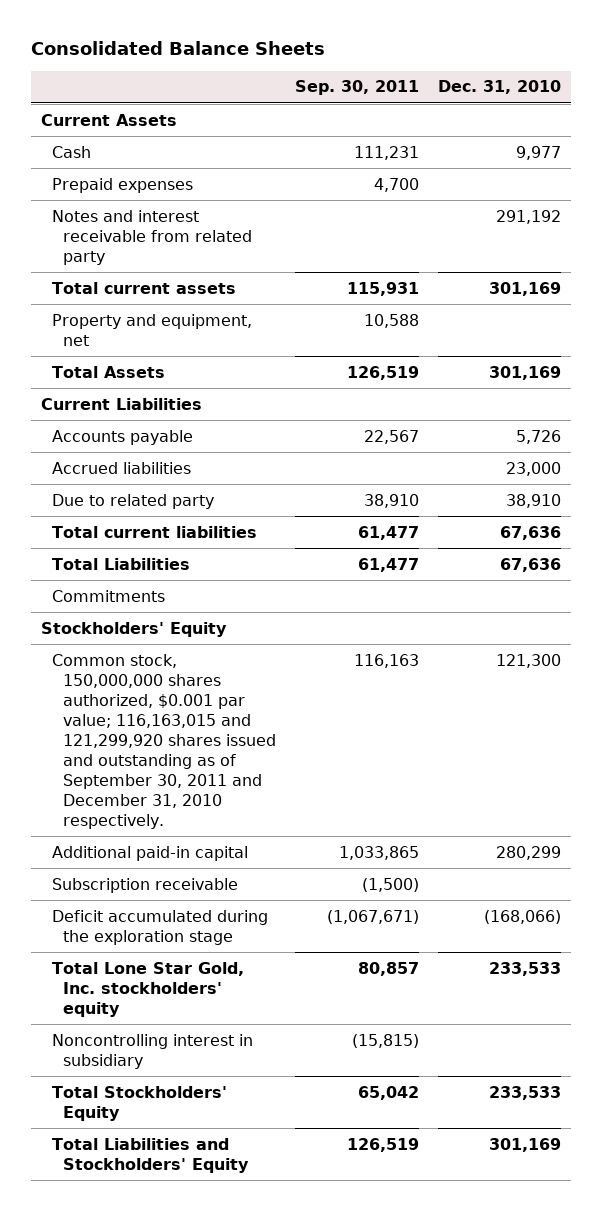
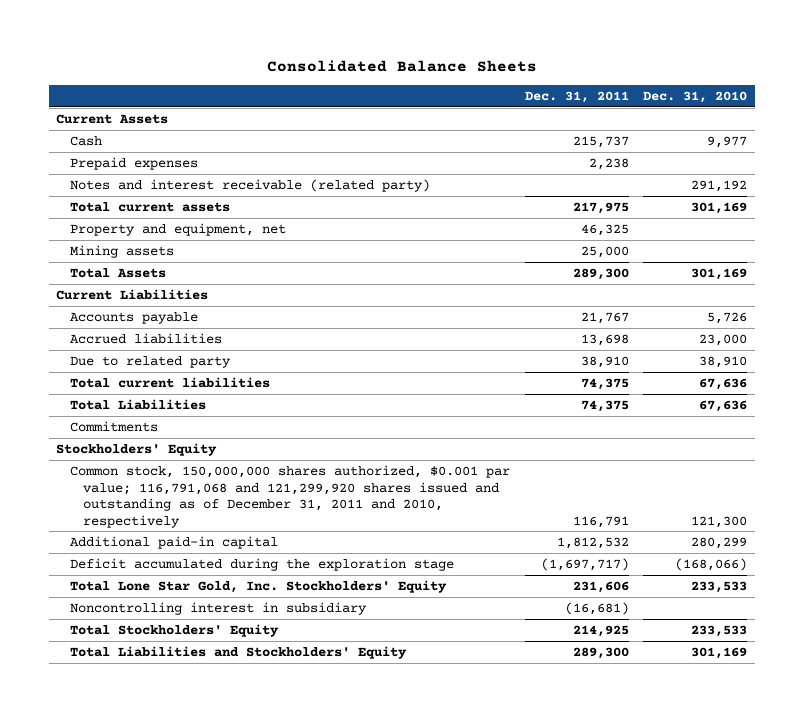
[295,80,420,96] Sep. 30, 2011 -> none
none -> [524,91,629,104] Dec. 31, 2011
[52,209,253,265] Notes and interest receivable from related party -> [69,178,430,192] Notes and interest receivable (related party)
none -> [69,244,174,258] Mining assets
[52,653,277,829] Common stock, 150,000,000 shares authorized, $0.001 par value; 116,163,015 and 121,299,920 shares issued and outstanding as of September 30, 2011 and December 31, 2010 respectively. -> [69,464,510,528] Common stock, 150,000,000 shares authorized, $0.001 par value; 116,791,068 and 121,299,920 shares issued and outstanding as of December 31, 2011 and 2010, respectively
[52,877,239,893] Subscription receivable -> none
[52,961,245,1017] Total Lone Star Gold, Inc. stockholders' equity -> [69,579,447,593] Total Lone Star Gold, Inc. Stockholders' Equity

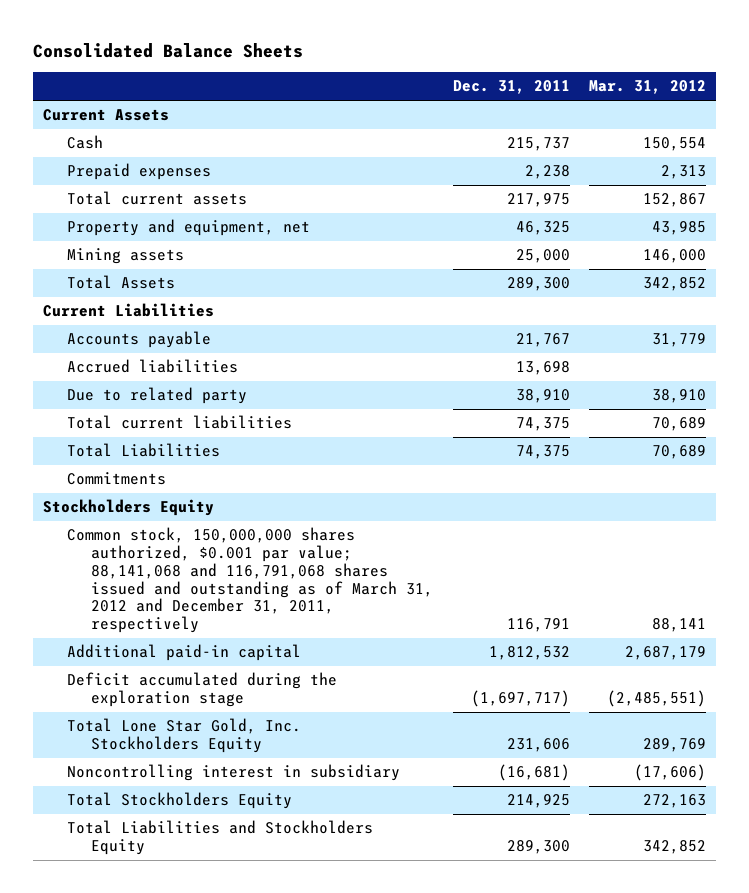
[643,91,748,104] Dec. 31, 2010 -> none
none -> [589,80,707,95] Mar. 31, 2012
[69,178,430,192] Notes and interest receivable (related party) -> none
[56,442,218,456] Stockholders' Equity -> [42,499,214,517] Stockholders Equity
[69,464,510,528] Common stock, 150,000,000 shares authorized, $0.001 par value; 116,791,068 and 121,299,920 shares issued and outstanding as of December 31, 2011 and 2010, respectively -> [66,527,433,634] Common stock, 150,000,000 shares authorized, $0.001 par value; 88,141,068 and 116,791,068 shares issued and outstanding as of March 31, 2012 and December 31, 2011, respectively
[69,579,447,593] Total Lone Star Gold, Inc. Stockholders' Equity -> [66,718,301,754] Total Lone Star Gold, Inc. Stockholders Equity
[69,623,279,637] Total Stockholders' Equity -> [66,792,292,810] Total Stockholders Equity
[69,645,407,659] Total Liabilities and Stockholders' Equity -> [66,820,373,856] Total Liabilities and Stockholders Equity

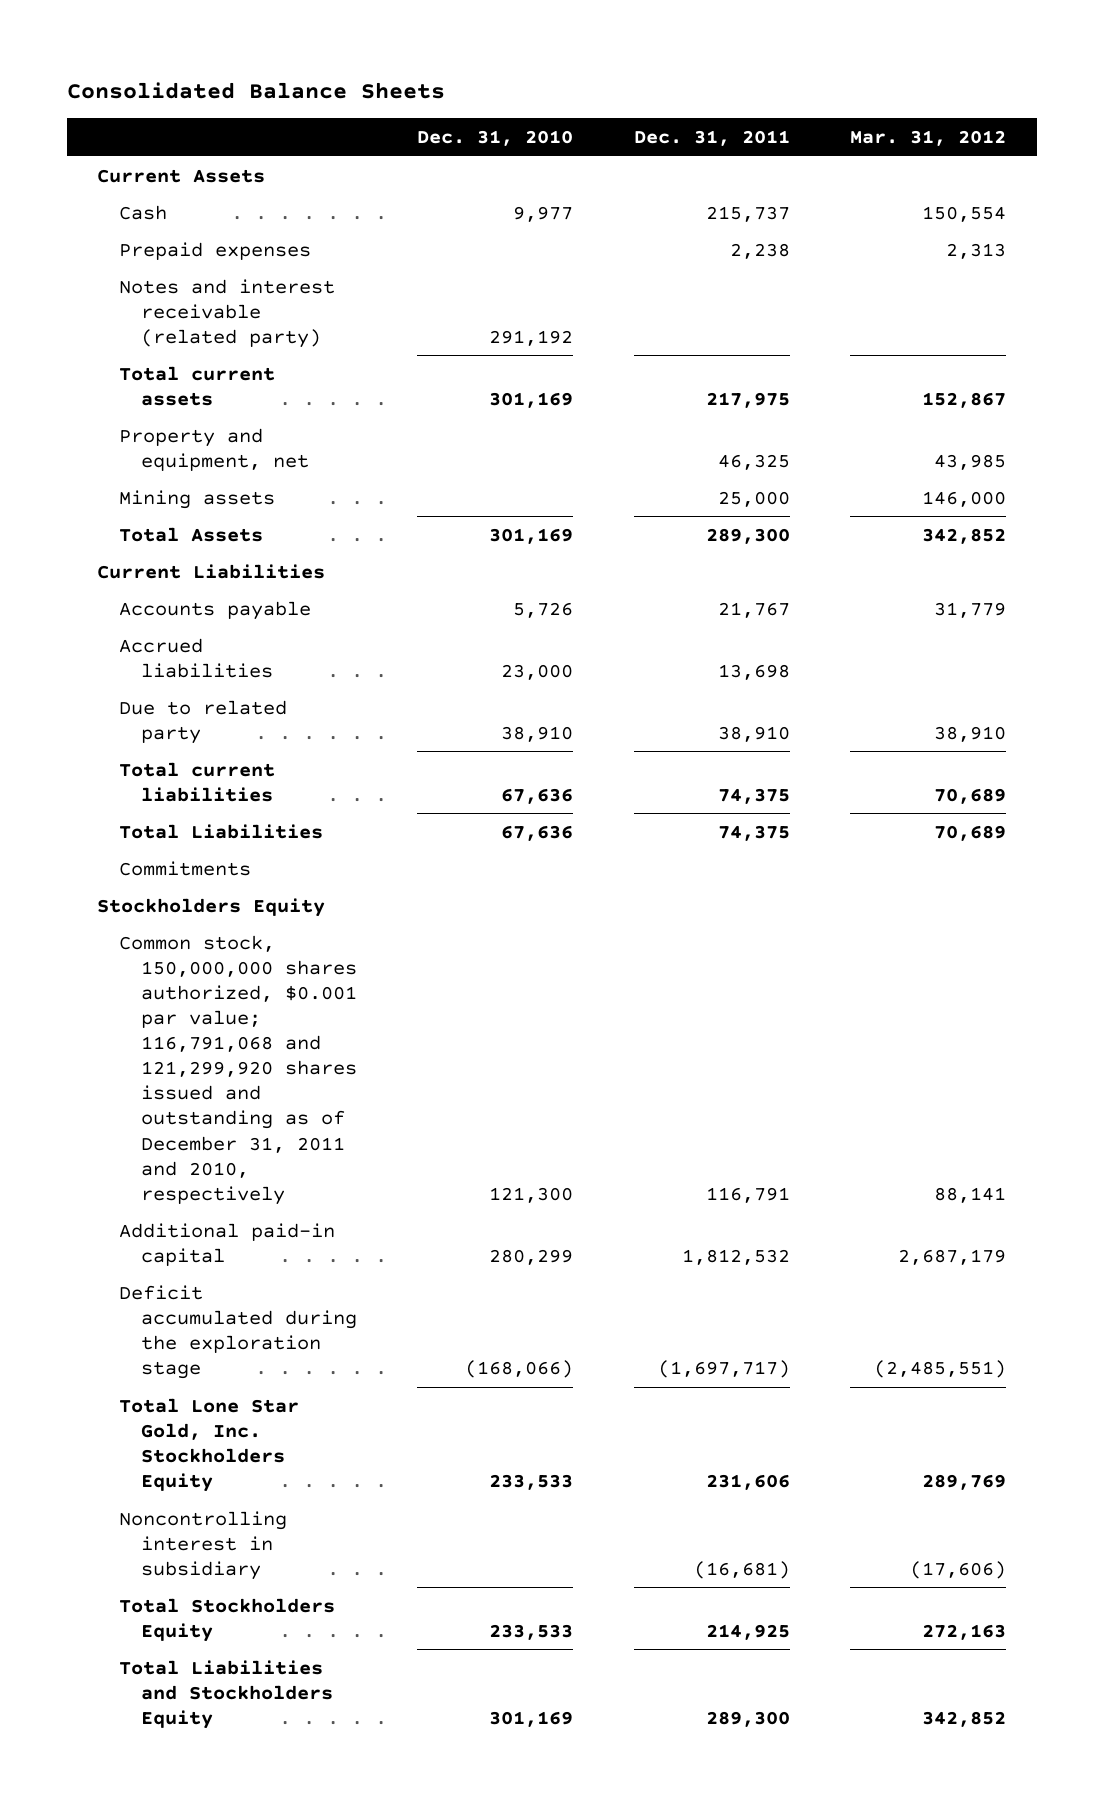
none -> [417,129,574,146] Dec. 31, 2010
none -> [118,278,335,348] Notes and interest receivable (related party)
[66,527,433,634] Common stock, 150,000,000 shares authorized, $0.001 par value; 88,141,068 and 116,791,068 shares issued and outstanding as of March 31, 2012 and December 31, 2011, respectively -> [118,934,357,1205] Common stock, 150,000,000 shares authorized, $0.001 par value; 116,791,068 and 121,299,920 shares issued and outstanding as of December 31, 2011 and 2010, respectively

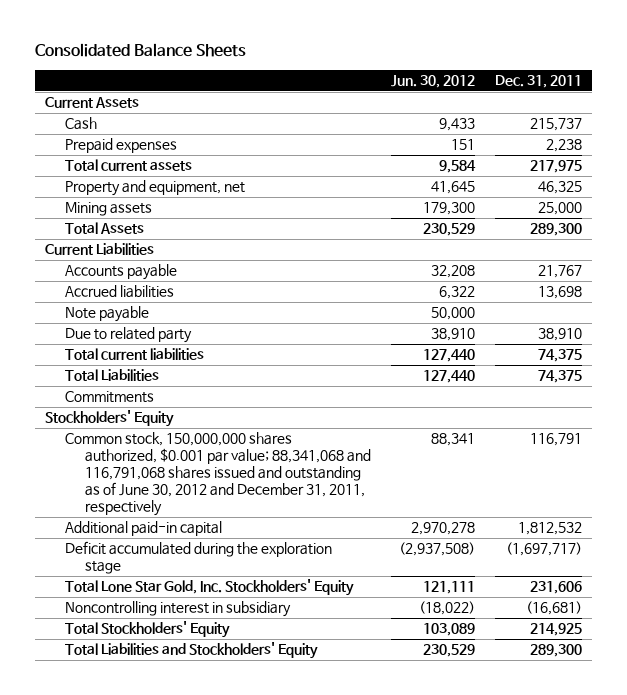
[417,129,574,146] Dec. 31, 2010 -> none
[850,129,1007,146] Mar. 31, 2012 -> none
none -> [391,75,476,89] Jun. 30, 2012
[118,278,335,348] Notes and interest receivable (related party) -> none
none -> [64,306,149,323] Note payable
[96,897,325,917] Stockholders Equity -> [44,410,174,428] Stockholders' Equity
[118,934,357,1205] Common stock, 150,000,000 shares authorized, $0.001 par value; 116,791,068 and 121,299,920 shares issued and outstanding as of December 31, 2011 and 2010, respectively -> [64,432,371,517] Common stock, 150,000,000 shares authorized, $0.001 par value; 88,341,068 and 116,791,068 shares issued and outstanding as of June 30, 2012 and December 31, 2011, respectively
[118,1397,299,1492] Total Lone Star Gold, Inc. Stockholders Equity -> [64,579,354,597] Total Lone Star Gold, Inc. Stockholders' Equity
[118,1597,335,1642] Total Stockholders Equity -> [64,621,230,639] Total Stockholders' Equity
[118,1659,333,1729] Total Liabilities and Stockholders Equity -> [64,642,318,660] Total Liabilities and Stockholders' Equity

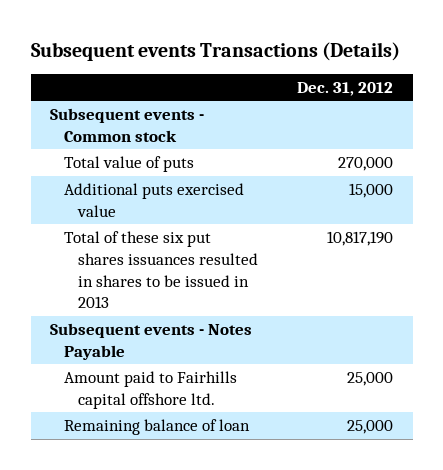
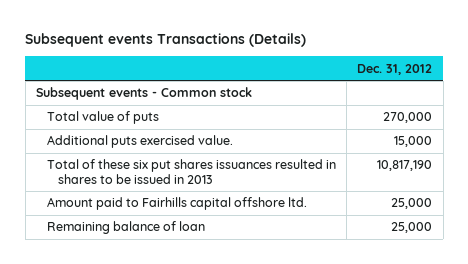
[64,183,245,217] Additional puts exercised value -> [46,135,233,149] Additional puts exercised value.
[50,323,253,360] Subsequent events - Notes Payable -> none

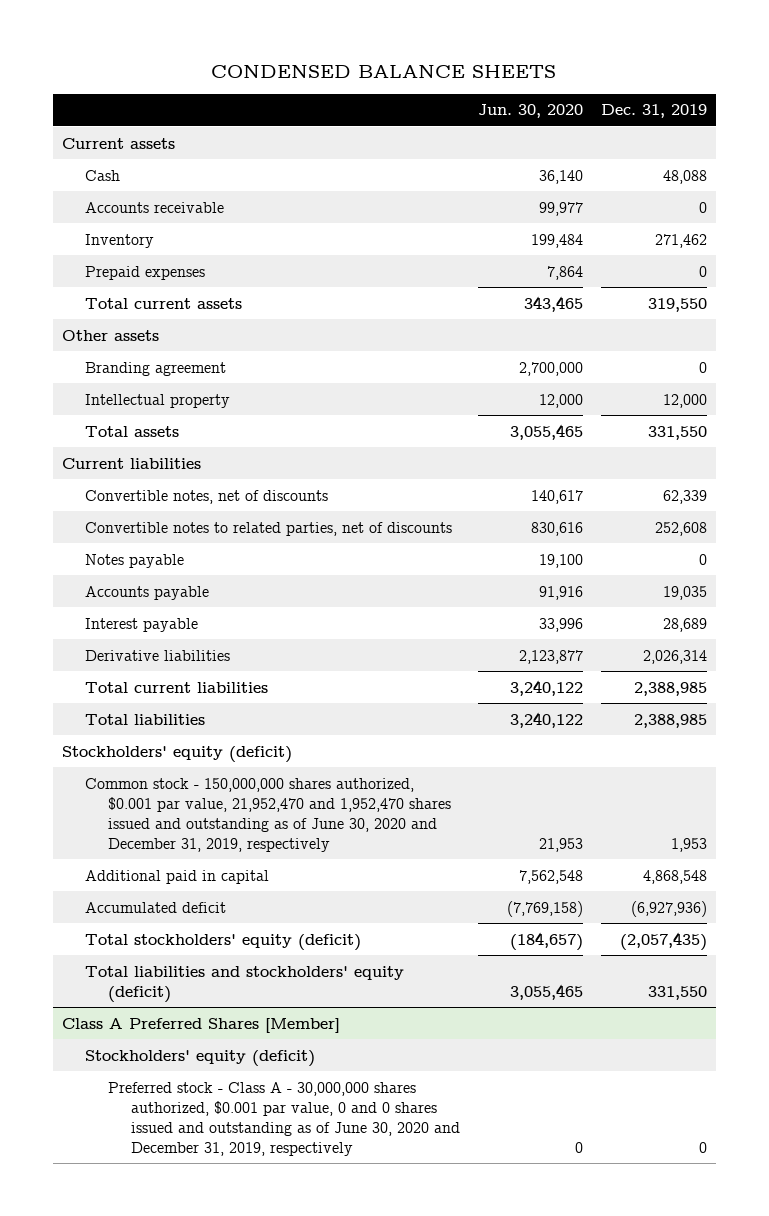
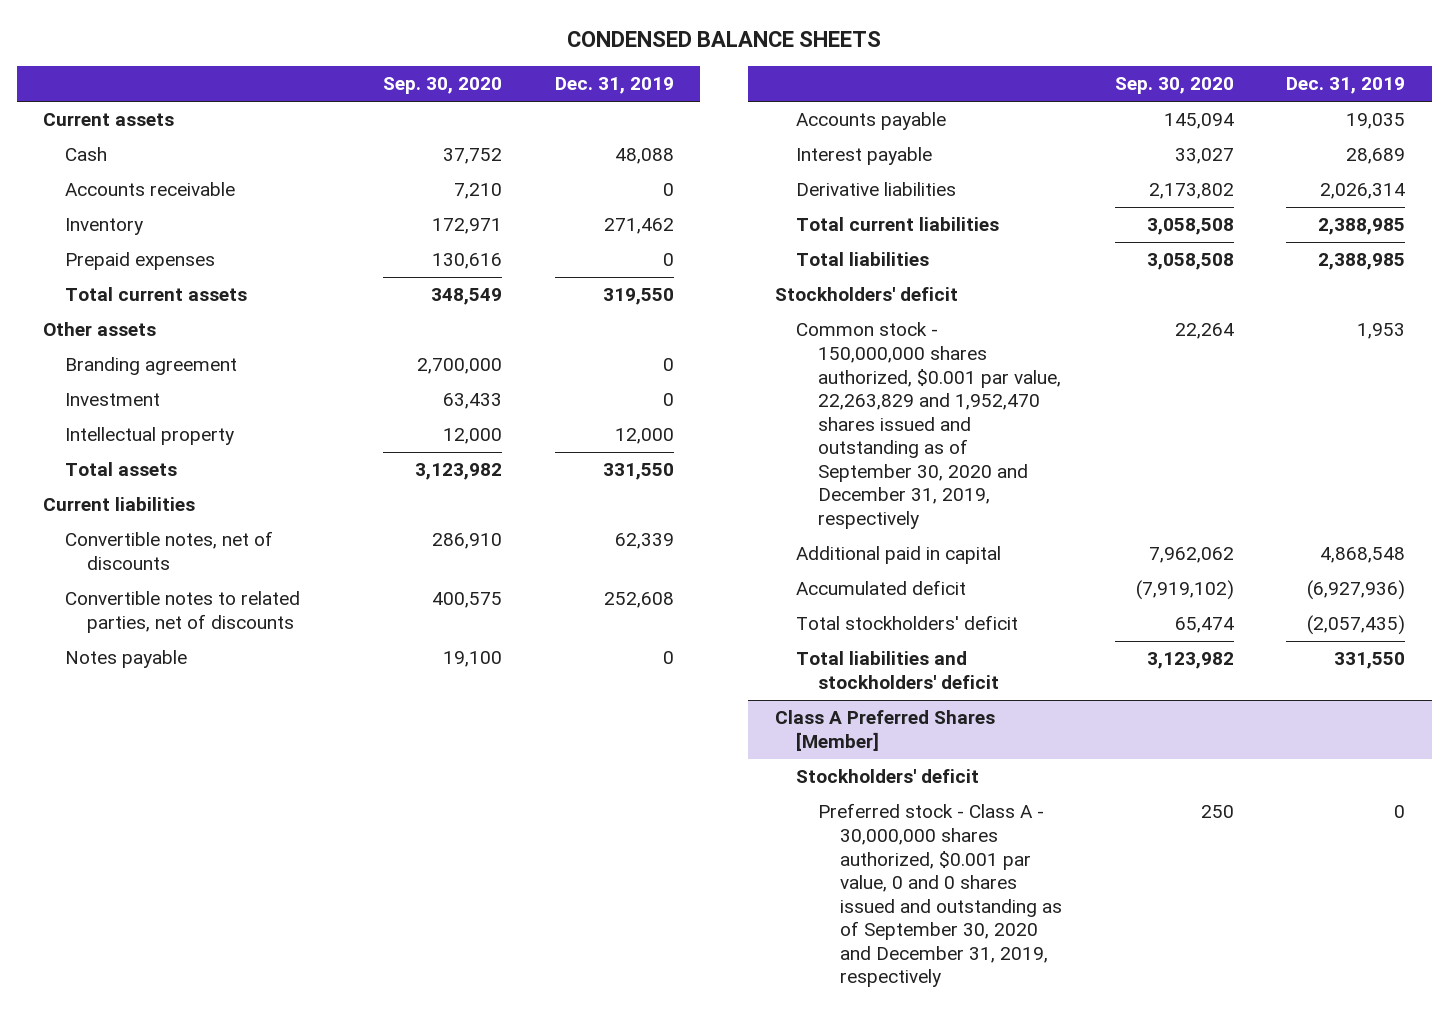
[478,104,584,119] Jun. 30, 2020 -> none
none -> [383,77,503,95] Sep. 30, 2020
none -> [64,393,160,407] Investment
[61,745,292,763] Stockholders' equity (deficit) -> [774,287,958,302] Stockholders' deficit
[84,777,452,852] Common stock - 150,000,000 shares authorized, $0.001 par value, 21,952,470 and 1,952,470 shares issued and outstanding as of June 30, 2020 and December 31, 2019, respectively -> [796,322,1062,529] Common stock - 150,000,000 shares authorized, $0.001 par value, 22,263,829 and 1,952,470 shares issued and outstanding as of September 30, 2020 and December 31, 2019, respectively
[84,933,361,951] Total stockholders' equity (deficit) -> [796,615,1019,631] Total stockholders' deficit
[84,965,404,1003] Total liabilities and stockholders' equity (deficit) -> [796,651,1000,690] Total liabilities and stockholders' deficit
[84,1049,315,1067] Stockholders' equity (deficit) -> [796,769,980,784] Stockholders' deficit
[108,1081,461,1156] Preferred stock - Class A - 30,000,000 shares authorized, $0.001 par value, 0 and 0 shares issued and outstanding as of June 30, 2020 and December 31, 2019, respectively -> [818,803,1062,988] Preferred stock - Class A - 30,000,000 shares authorized, $0.001 par value, 0 and 0 shares issued and outstanding as of September 30, 2020 and December 31, 2019, respectively

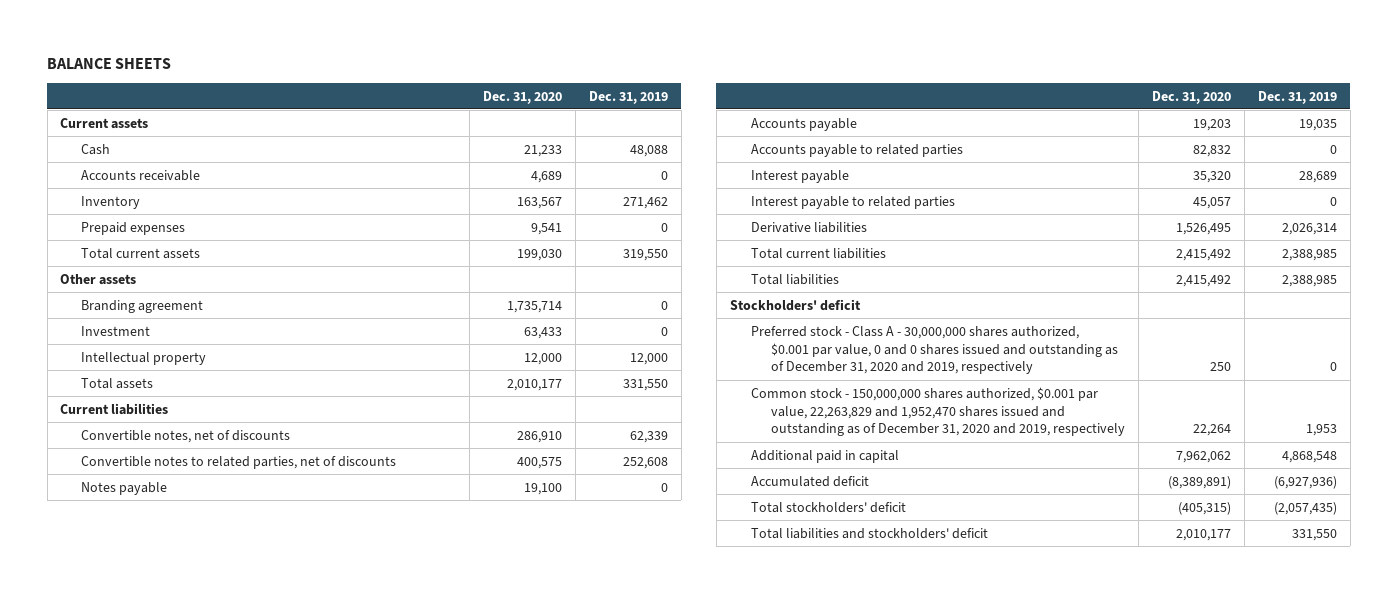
[567,30,882,47] CONDENSED BALANCE SHEETS -> [47,57,172,69] BALANCE SHEETS
[383,77,503,95] Sep. 30, 2020 -> none
none -> [482,90,562,104] Dec. 31, 2020
none -> [750,143,963,157] Accounts payable to related parties
none -> [750,195,955,209] Interest payable to related parties
none -> [750,325,1119,375] Preferred stock - Class A - 30,000,000 shares authorized, $0.001 par value, 0 and 0 shares issued and outstanding as of December 31, 2020 and 2019, respectively
[796,322,1062,529] Common stock - 150,000,000 shares authorized, $0.001 par value, 22,263,829 and 1,952,470 shares issued and outstanding as of September 30, 2020 and December 31, 2019, respectively -> [750,386,1126,437] Common stock - 150,000,000 shares authorized, $0.001 par value, 22,263,829 and 1,952,470 shares issued and outstanding as of December 31, 2020 and 2019, respectively
[774,710,995,752] Class A Preferred Shares [Member] -> none
[796,769,980,784] Stockholders' deficit -> none
[818,803,1062,988] Preferred stock - Class A - 30,000,000 shares authorized, $0.001 par value, 0 and 0 shares issued and outstanding as of September 30, 2020 and December 31, 2019, respectively -> none

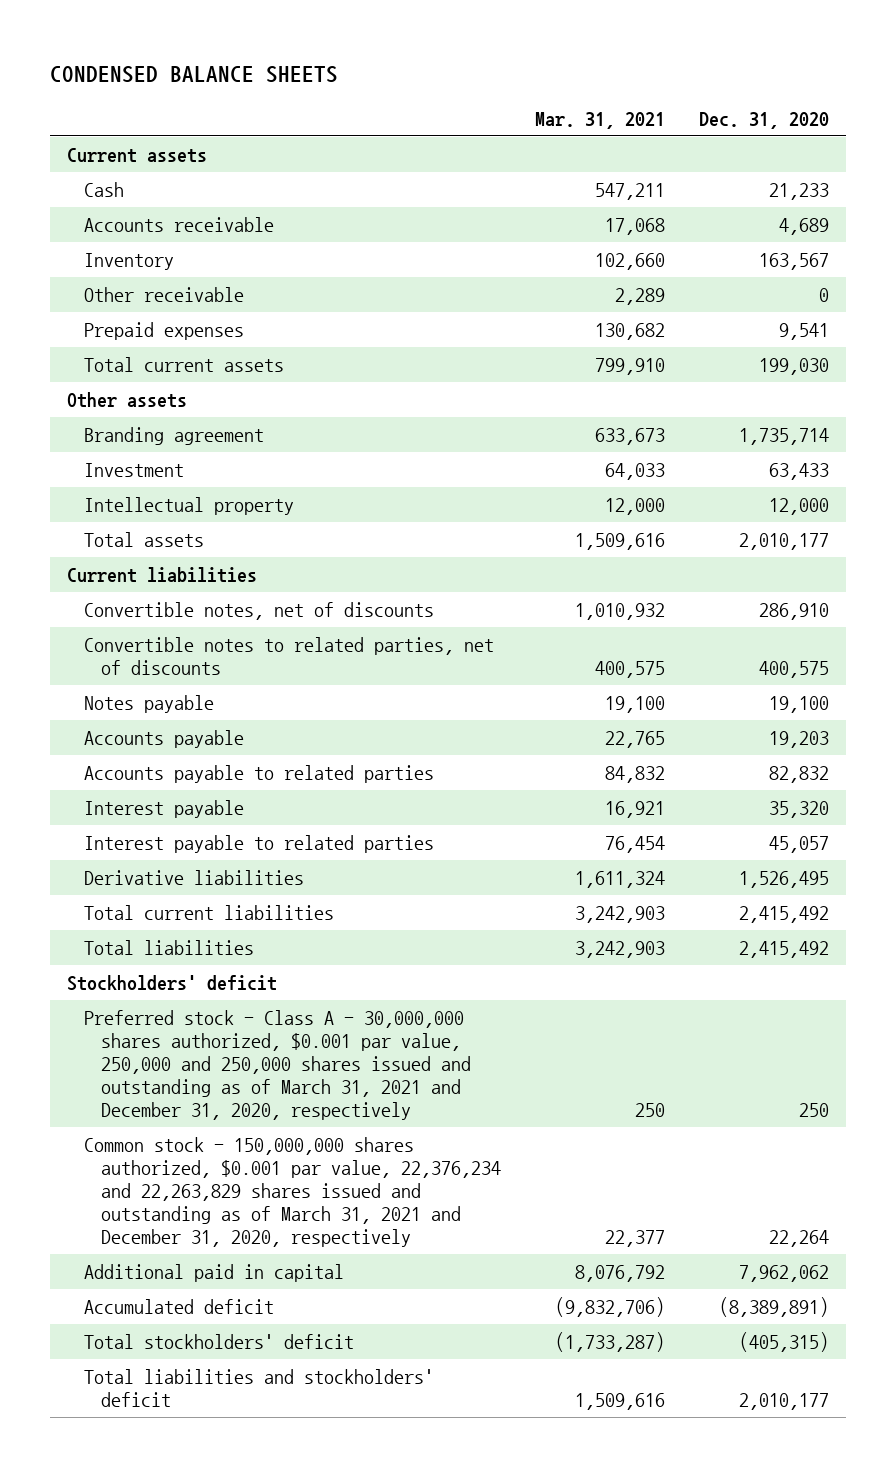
[47,57,172,69] BALANCE SHEETS -> [49,65,338,83] CONDENSED BALANCE SHEETS
[588,90,668,104] Dec. 31, 2019 -> none
none -> [535,111,666,129] Mar. 31, 2021
none -> [84,286,245,302] Other receivable
[750,325,1119,375] Preferred stock - Class A - 30,000,000 shares authorized, $0.001 par value, 0 and 0 shares issued and outstanding as of December 31, 2020 and 2019, respectively -> [84,1009,472,1121] Preferred stock - Class A - 30,000,000 shares authorized, $0.001 par value, 250,000 and 250,000 shares issued and outstanding as of March 31, 2021 and December 31, 2020, respectively
[750,386,1126,437] Common stock - 150,000,000 shares authorized, $0.001 par value, 22,263,829 and 1,952,470 shares issued and outstanding as of December 31, 2020 and 2019, respectively -> [84,1136,502,1248] Common stock - 150,000,000 shares authorized, $0.001 par value, 22,376,234 and 22,263,829 shares issued and outstanding as of March 31, 2021 and December 31, 2020, respectively

